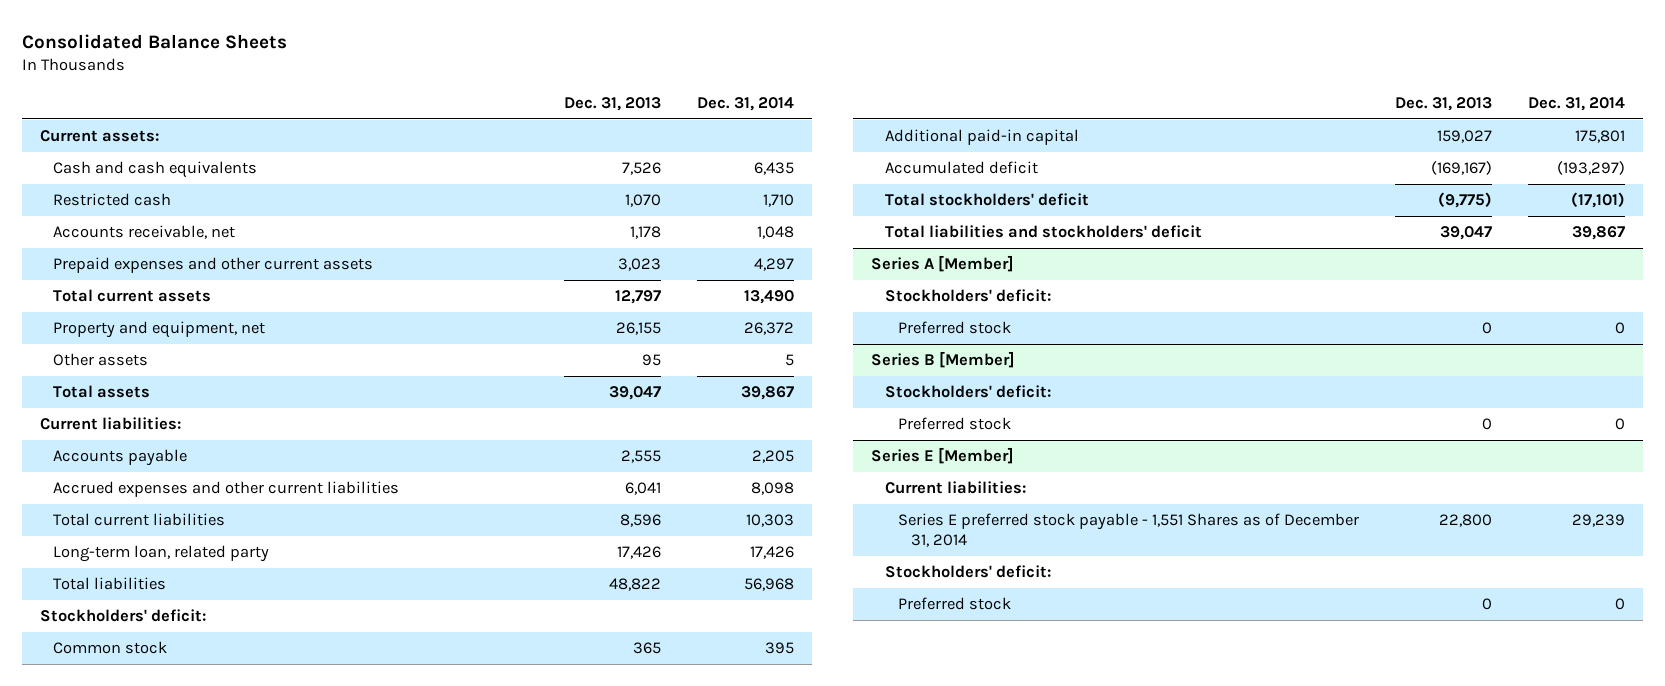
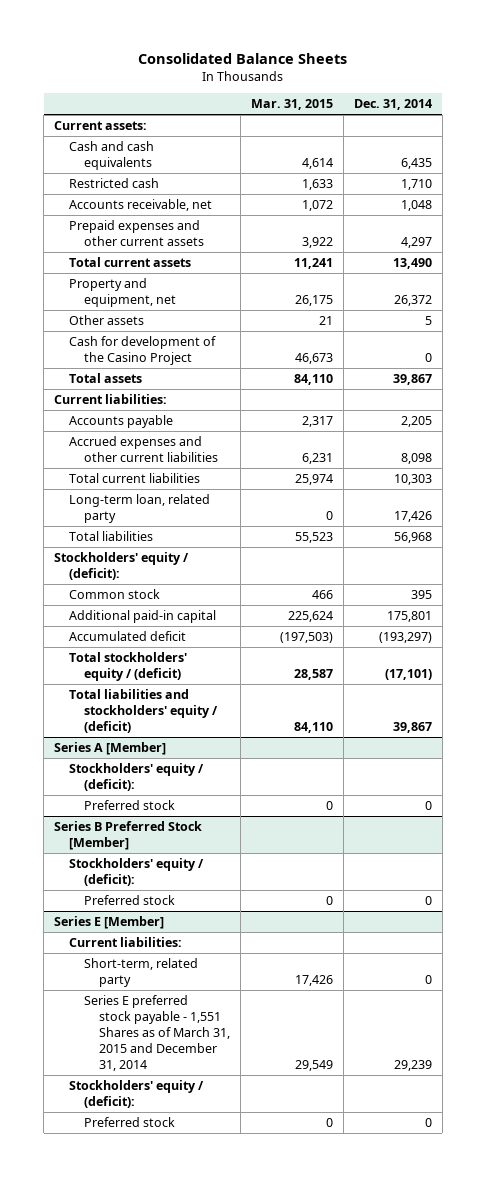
[563,97,661,112] Dec. 31, 2013 -> none
none -> [250,99,333,111] Mar. 31, 2015
none -> [69,335,217,366] Cash for development of the Casino Project
[39,609,206,623] Stockholders' deficit: -> [54,551,190,581] Stockholders' equity / (deficit):
[884,193,1089,207] Total stockholders' deficit -> [69,651,188,682] Total stockholders' equity / (deficit)
[884,225,1202,239] Total liabilities and stockholders' deficit -> [69,688,219,734] Total liabilities and stockholders' equity / (deficit)
[884,289,1051,303] Stockholders' deficit: -> [69,762,205,792] Stockholders' equity / (deficit):
[871,351,1016,369] Series B [Member] -> [54,820,203,851] Series B Preferred Stock [Member]
[884,385,1051,399] Stockholders' deficit: -> [69,857,205,887] Stockholders' equity / (deficit):
none -> [84,957,199,988] Short-term, related party
[897,513,1359,547] Series E preferred stock payable - 1,551 Shares as of December 31, 2014 -> [84,994,230,1072] Series E preferred stock payable - 1,551 Shares as of March 31, 2015 and December 31, 2014
[884,565,1051,579] Stockholders' deficit: -> [69,1079,205,1109] Stockholders' equity / (deficit):

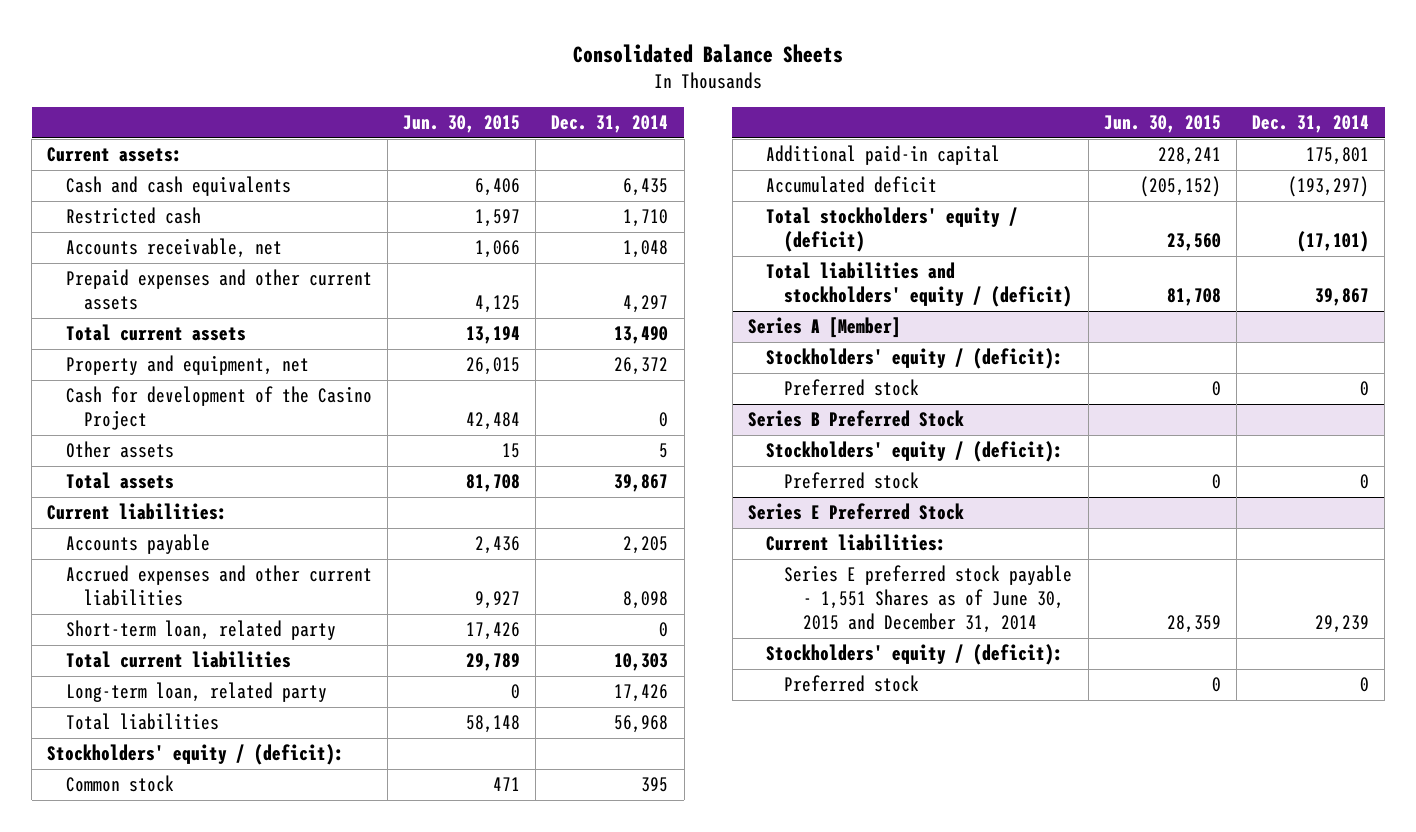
[250,99,333,111] Mar. 31, 2015 -> none
none -> [403,115,521,134] Jun. 30, 2015
[69,314,145,325] Other assets -> [65,441,174,459] Other assets
none -> [65,620,336,641] Short-term loan, related party
[54,820,203,851] Series B Preferred Stock [Member] -> [747,410,964,428] Series B Preferred Stock
[54,915,165,929] Series E [Member] -> [747,503,964,521] Series E Preferred Stock
[84,957,199,988] Short-term, related party -> none
[84,994,230,1072] Series E preferred stock payable - 1,551 Shares as of March 31, 2015 and December 31, 2014 -> [784,565,1073,634] Series E preferred stock payable - 1,551 Shares as of June 30, 2015 and December 31, 2014

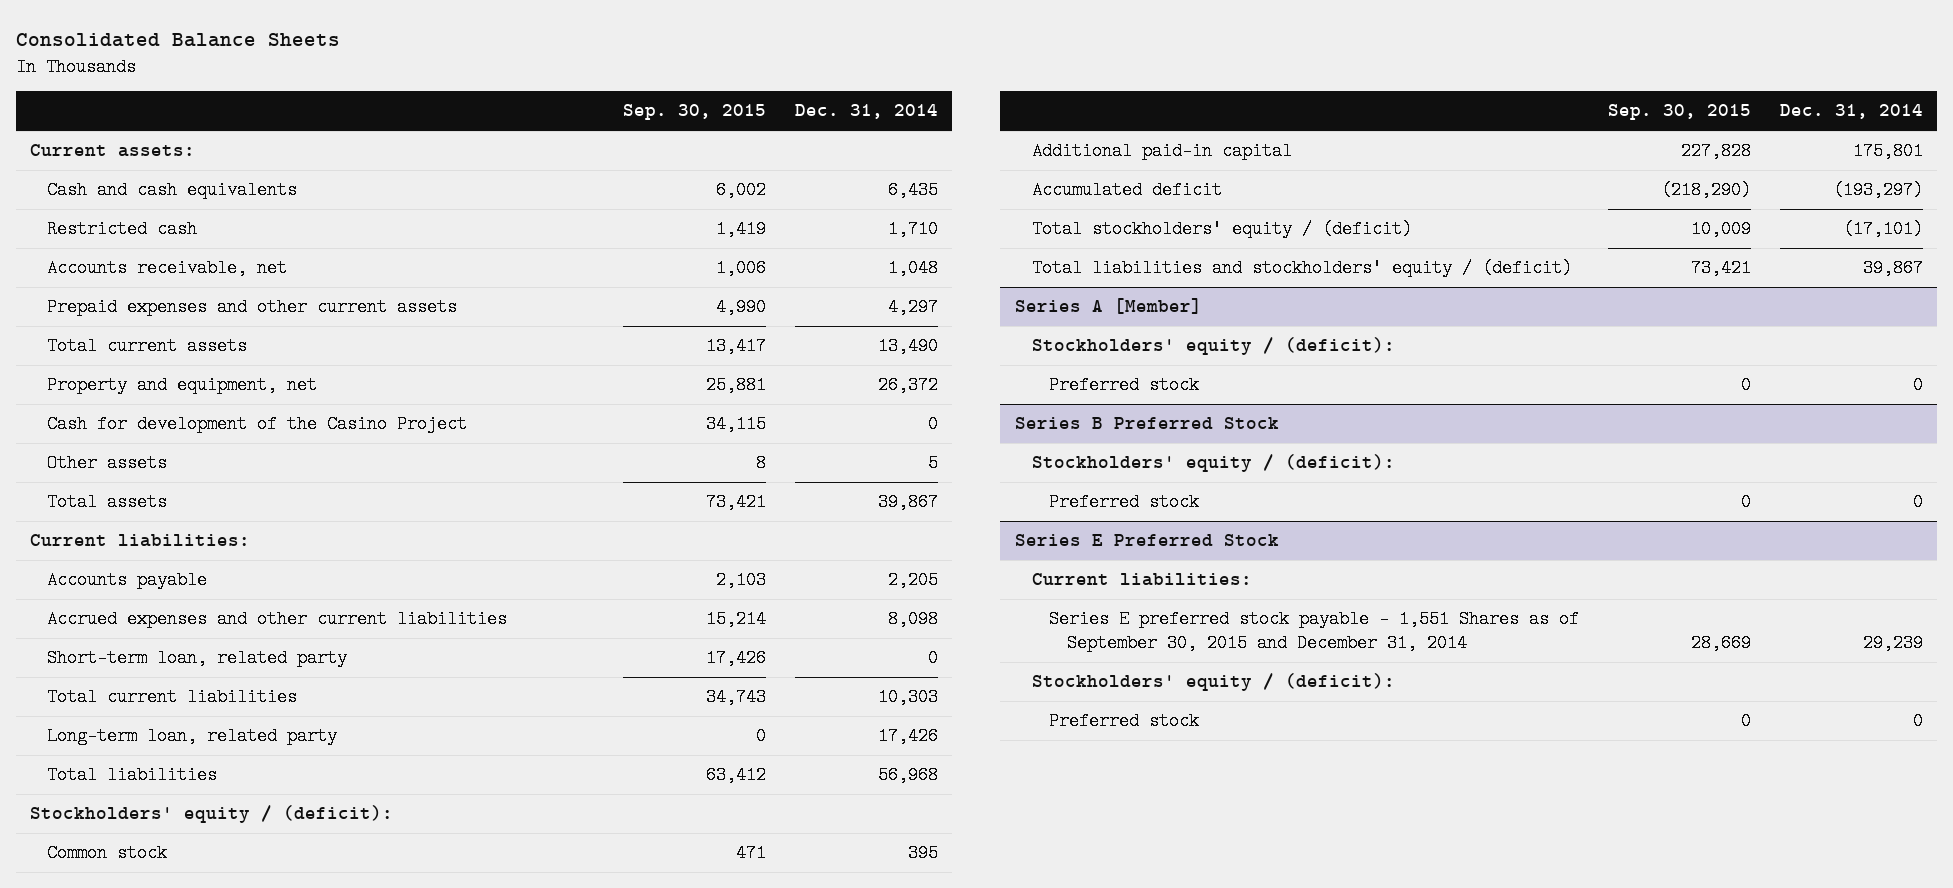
[403,115,521,134] Jun. 30, 2015 -> none
none -> [623,104,767,121] Sep. 30, 2015
[784,565,1073,634] Series E preferred stock payable - 1,551 Shares as of June 30, 2015 and December 31, 2014 -> [1049,610,1580,653] Series E preferred stock payable - 1,551 Shares as of September 30, 2015 and December 31, 2014

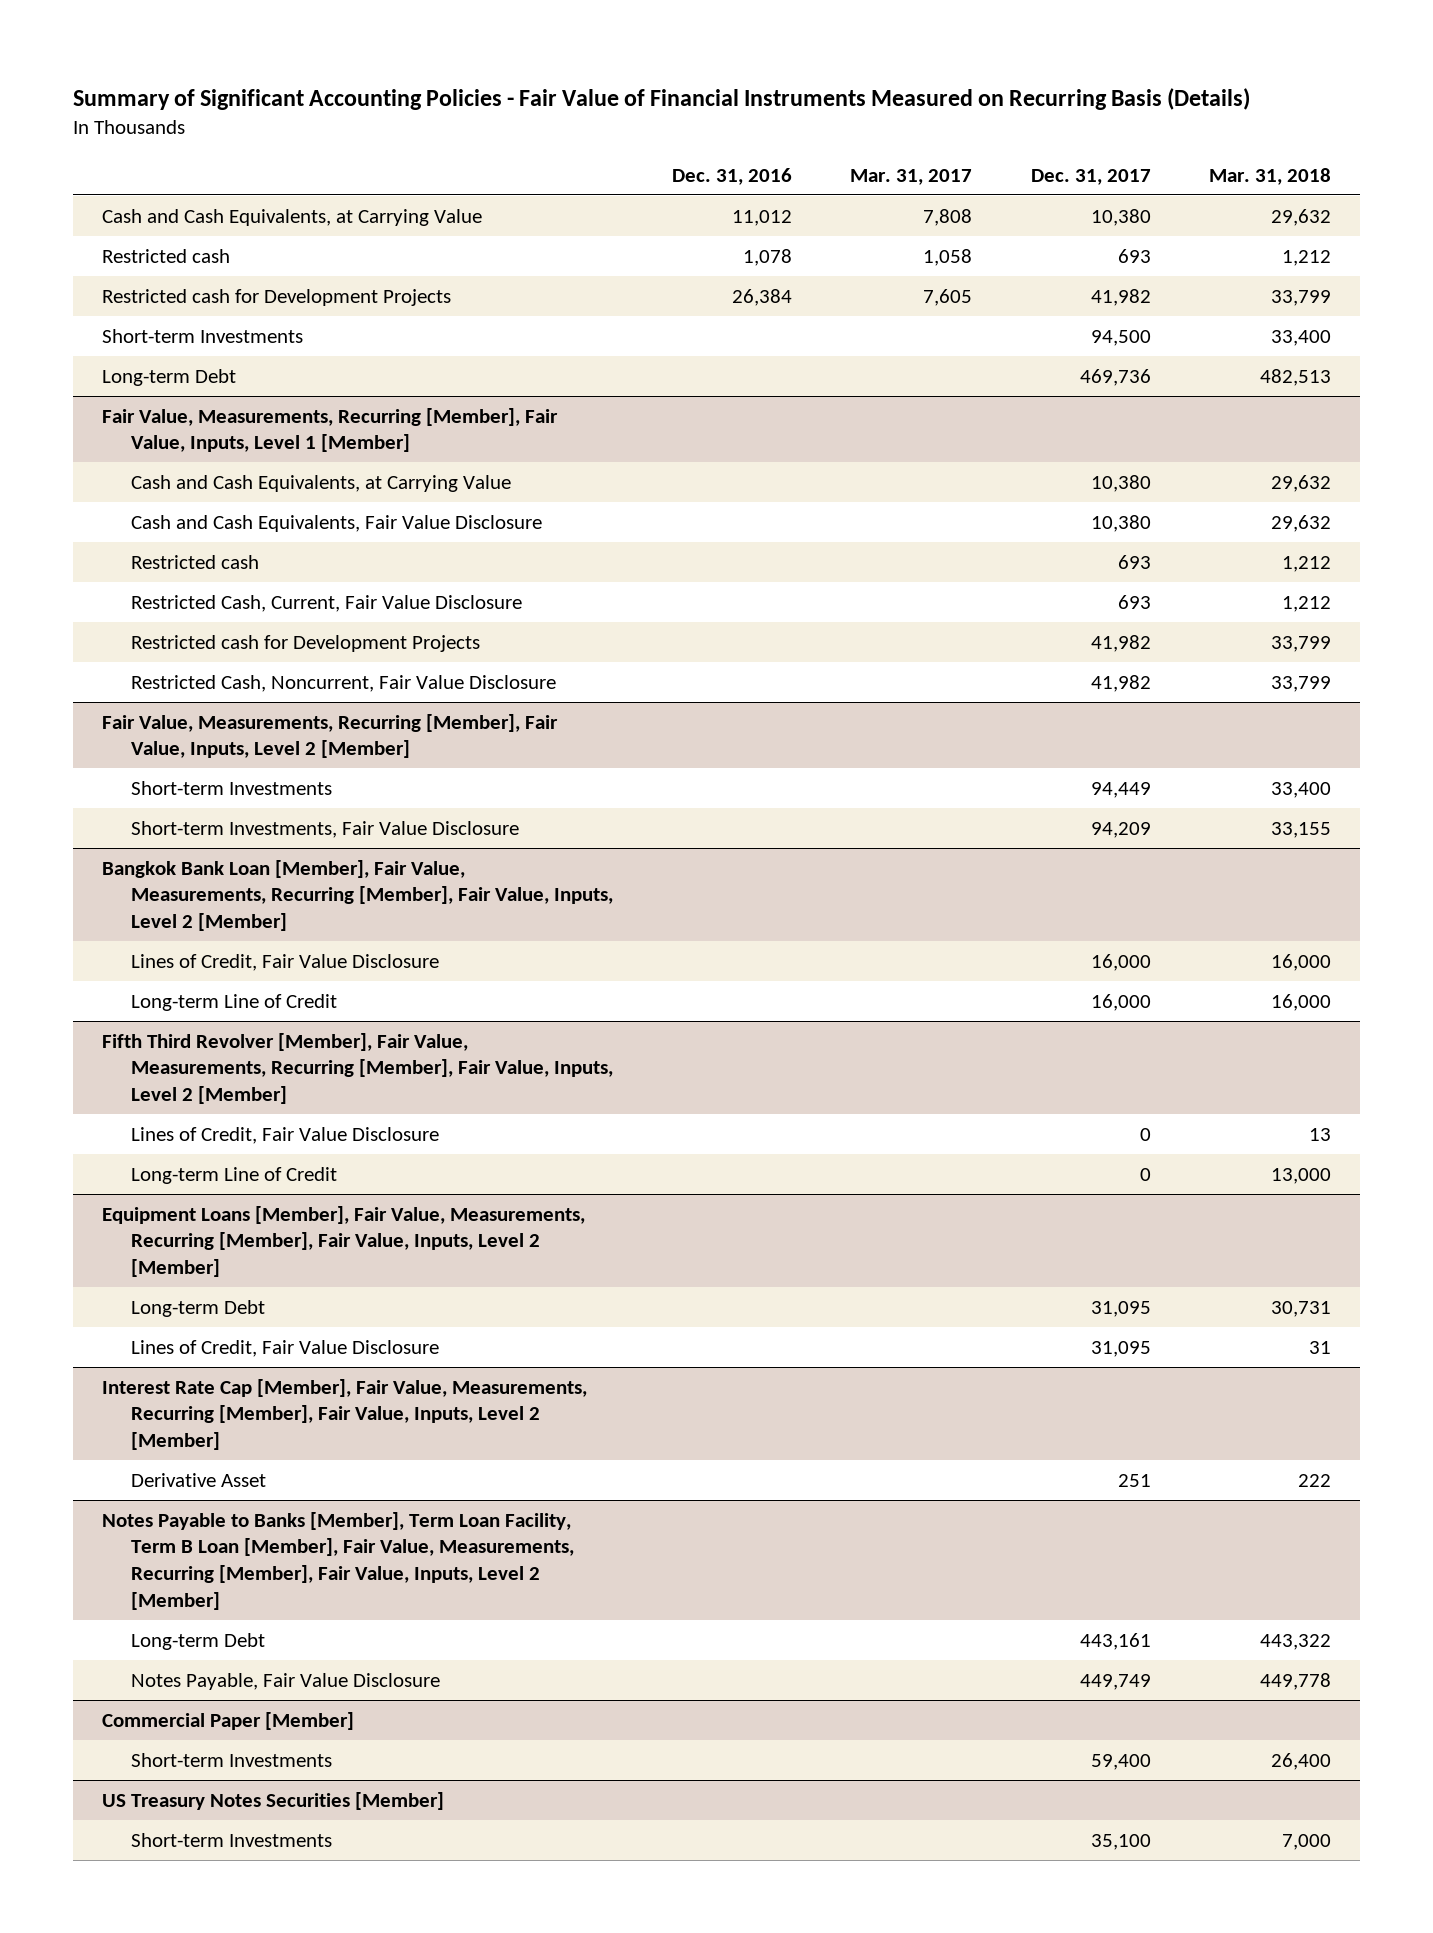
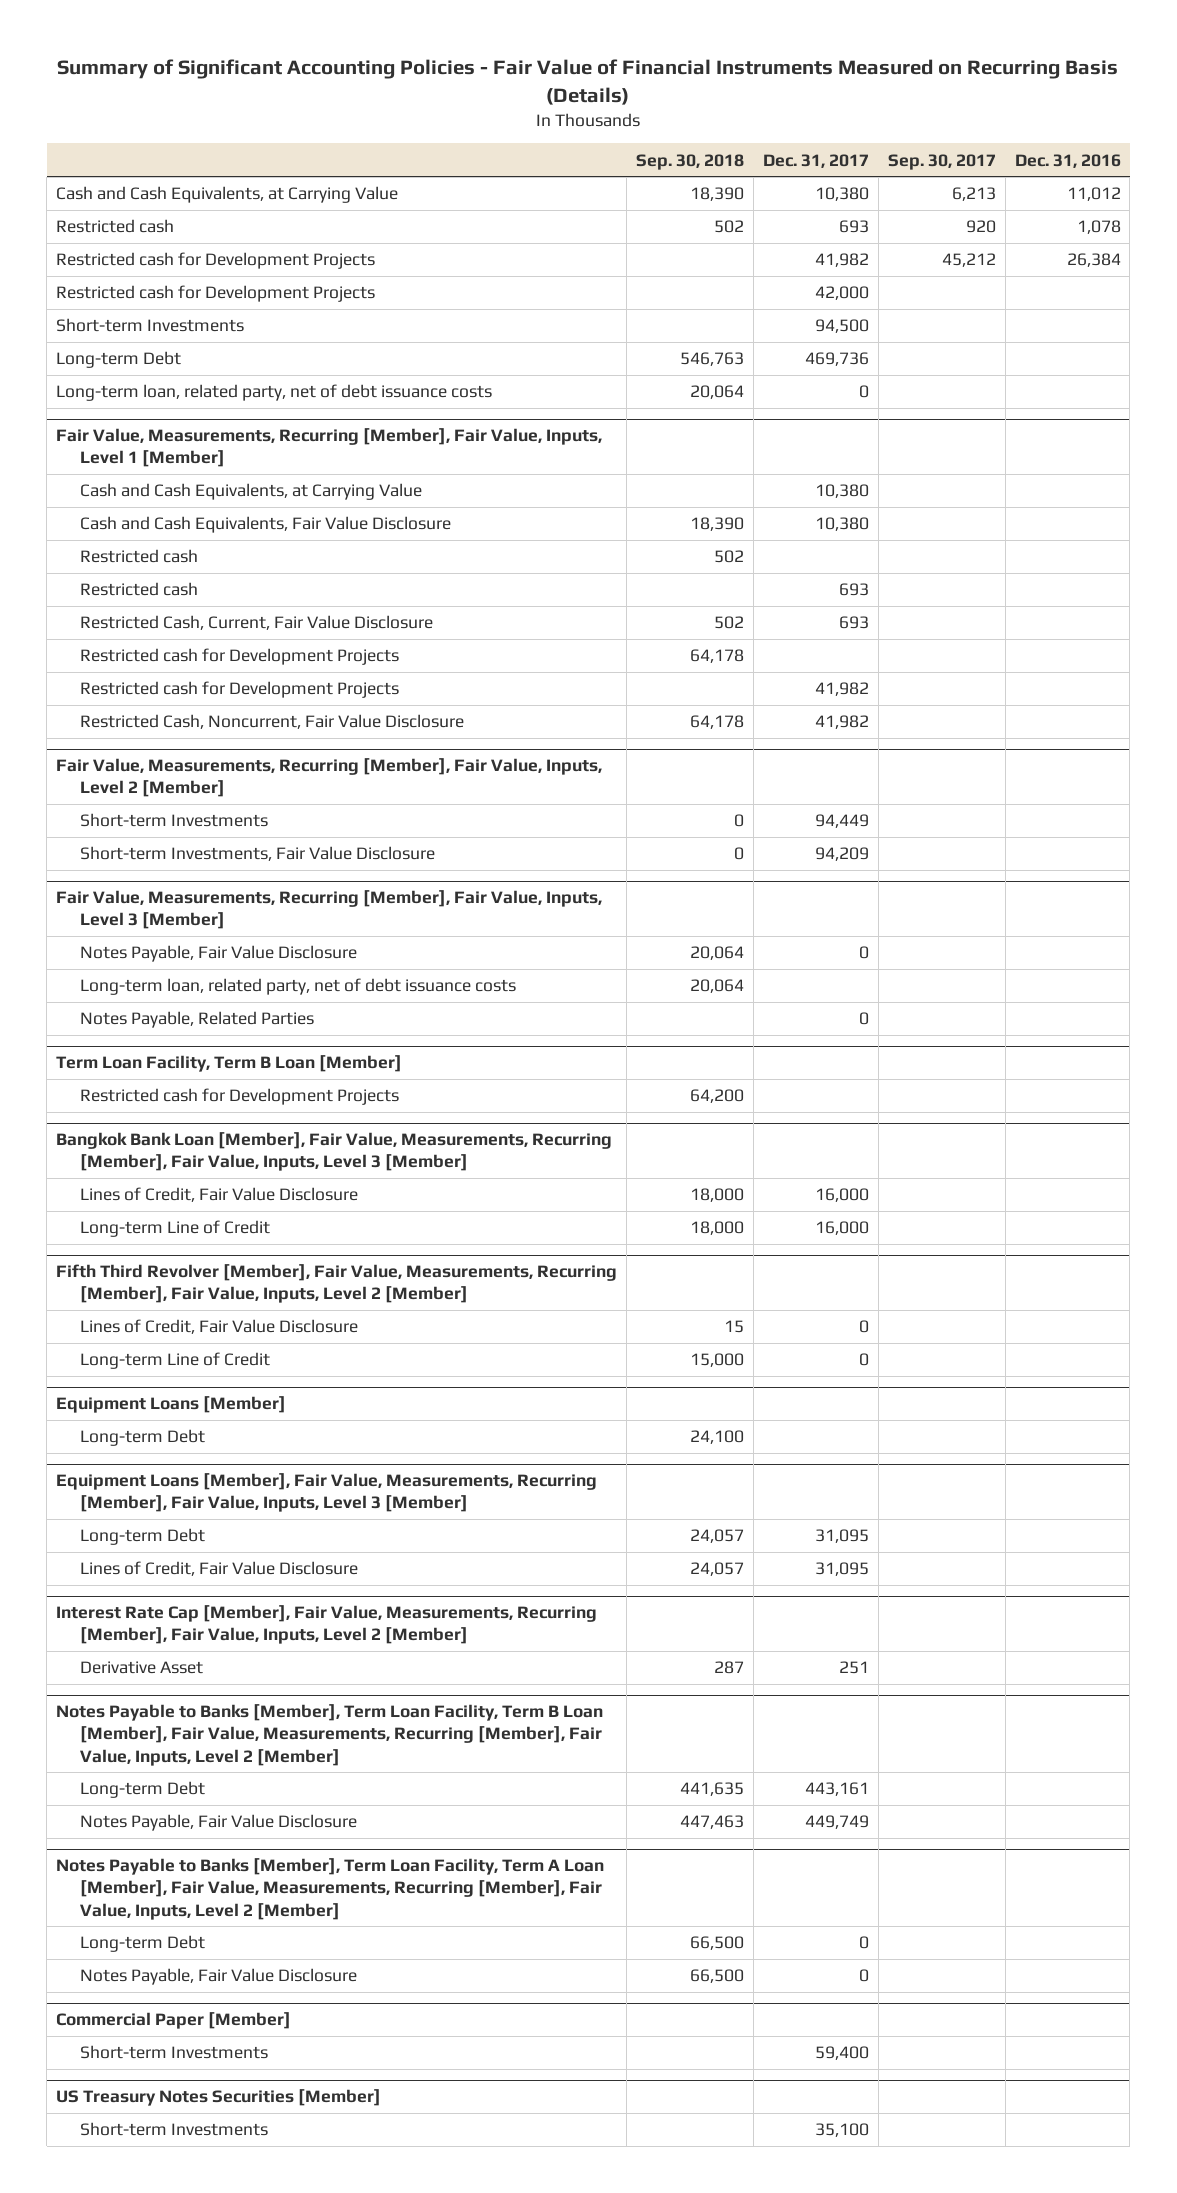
[850,168,973,185] Mar. 31, 2017 -> none
[1209,167,1332,185] Mar. 31, 2018 -> none
none -> [635,153,744,170] Sep. 30, 2018
none -> [887,153,996,170] Sep. 30, 2017
none -> [56,285,376,303] Restricted cash for Development Projects
none -> [56,384,493,402] Long-term loan, related party, net of debt issuance costs
none -> [79,549,198,564] Restricted cash
none -> [79,648,399,666] Restricted cash for Development Projects
none -> [56,890,603,930] Fair Value, Measurements, Recurring [Member], Fair Value, Inputs, Level 3 [Member]
none -> [79,945,357,963] Notes Payable, Fair Value Disclosure
none -> [79,978,516,996] Long-term loan, related party, net of debt issuance costs
none -> [79,1011,314,1029] Notes Payable, Related Parties
none -> [56,1055,403,1073] Term Loan Facility, Term B Loan [Member]
none -> [79,1088,399,1106] Restricted cash for Development Projects
[102,859,614,932] Bangkok Bank Loan [Member], Fair Value, Measurements, Recurring [Member], Fair Value, Inputs, Level 2 [Member] -> [56,1132,613,1172] Bangkok Bank Loan [Member], Fair Value, Measurements, Recurring [Member], Fair Value, Inputs, Level 3 [Member]
none -> [56,1396,287,1414] Equipment Loans [Member]
none -> [79,1429,205,1447] Long-term Debt
[102,1205,586,1278] Equipment Loans [Member], Fair Value, Measurements, Recurring [Member], Fair Value, Inputs, Level 2 [Member] -> [56,1473,598,1513] Equipment Loans [Member], Fair Value, Measurements, Recurring [Member], Fair Value, Inputs, Level 3 [Member]
none -> [56,1858,605,1920] Notes Payable to Banks [Member], Term Loan Facility, Term A Loan [Member], Fair Value, Measurements, Recurring [Member], Fair Value, Inputs, Level 2 [Member]
none -> [79,1935,205,1953] Long-term Debt
none -> [79,1968,357,1986] Notes Payable, Fair Value Disclosure

